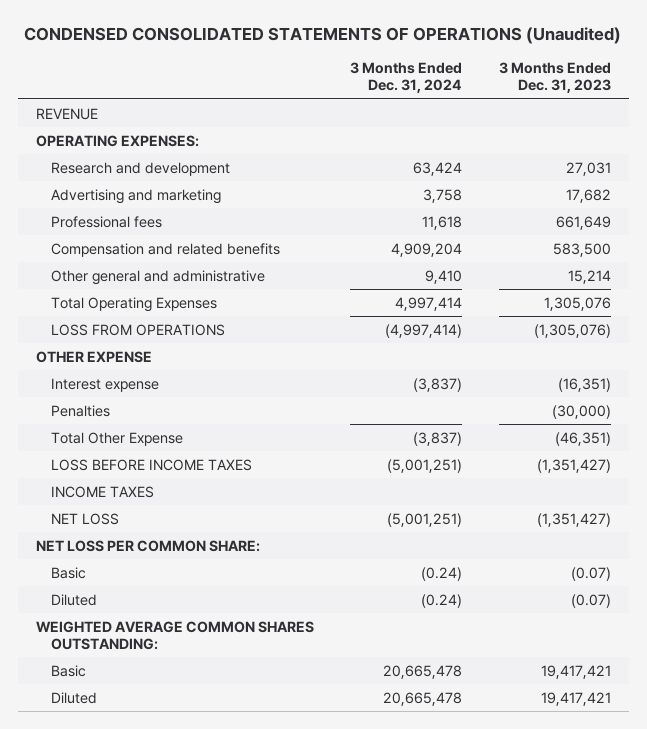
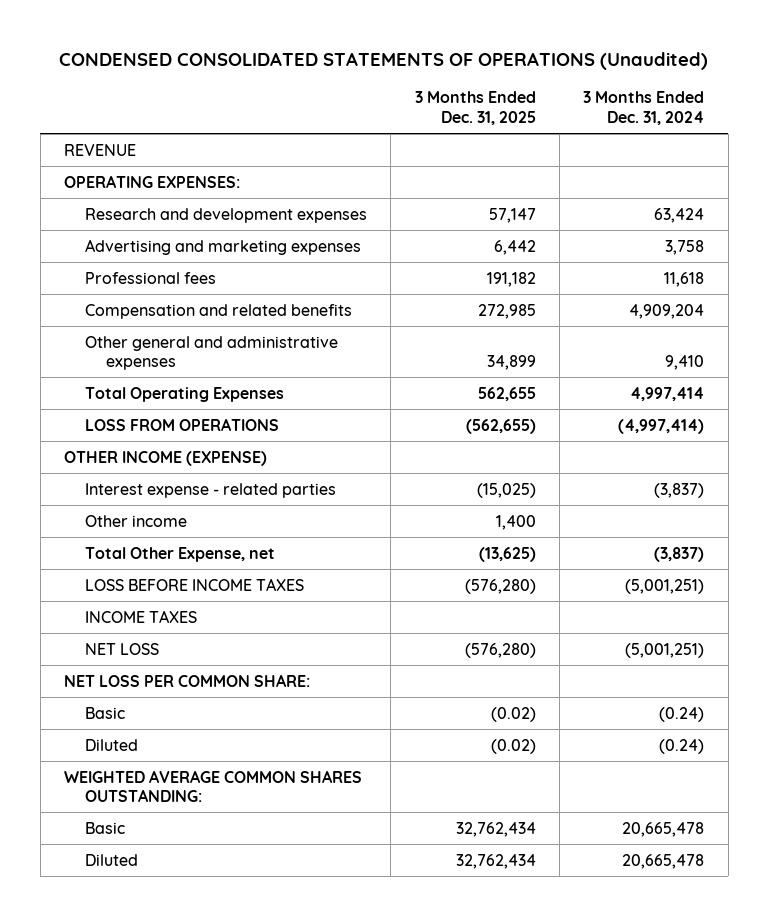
[498,62,611,94] 3 Months Ended Dec. 31, 2023 -> none
none -> [414,91,536,126] 3 Months Ended Dec. 31, 2025
[50,161,230,176] Research and development -> [85,207,368,223] Research and development expenses
[50,188,221,204] Advertising and marketing -> [85,238,362,255] Advertising and marketing expenses
[50,269,265,285] Other general and administrative -> [85,335,339,371] Other general and administrative expenses
[50,404,110,417] Penalties -> none
[35,350,152,363] OTHER EXPENSE -> [64,450,268,466] OTHER INCOME (EXPENSE)
[50,377,159,392] Interest expense -> [85,482,337,498] Interest expense - related parties
none -> [85,514,188,527] Other income
[50,431,183,446] Total Other Expense -> [85,546,276,562] Total Other Expense, net

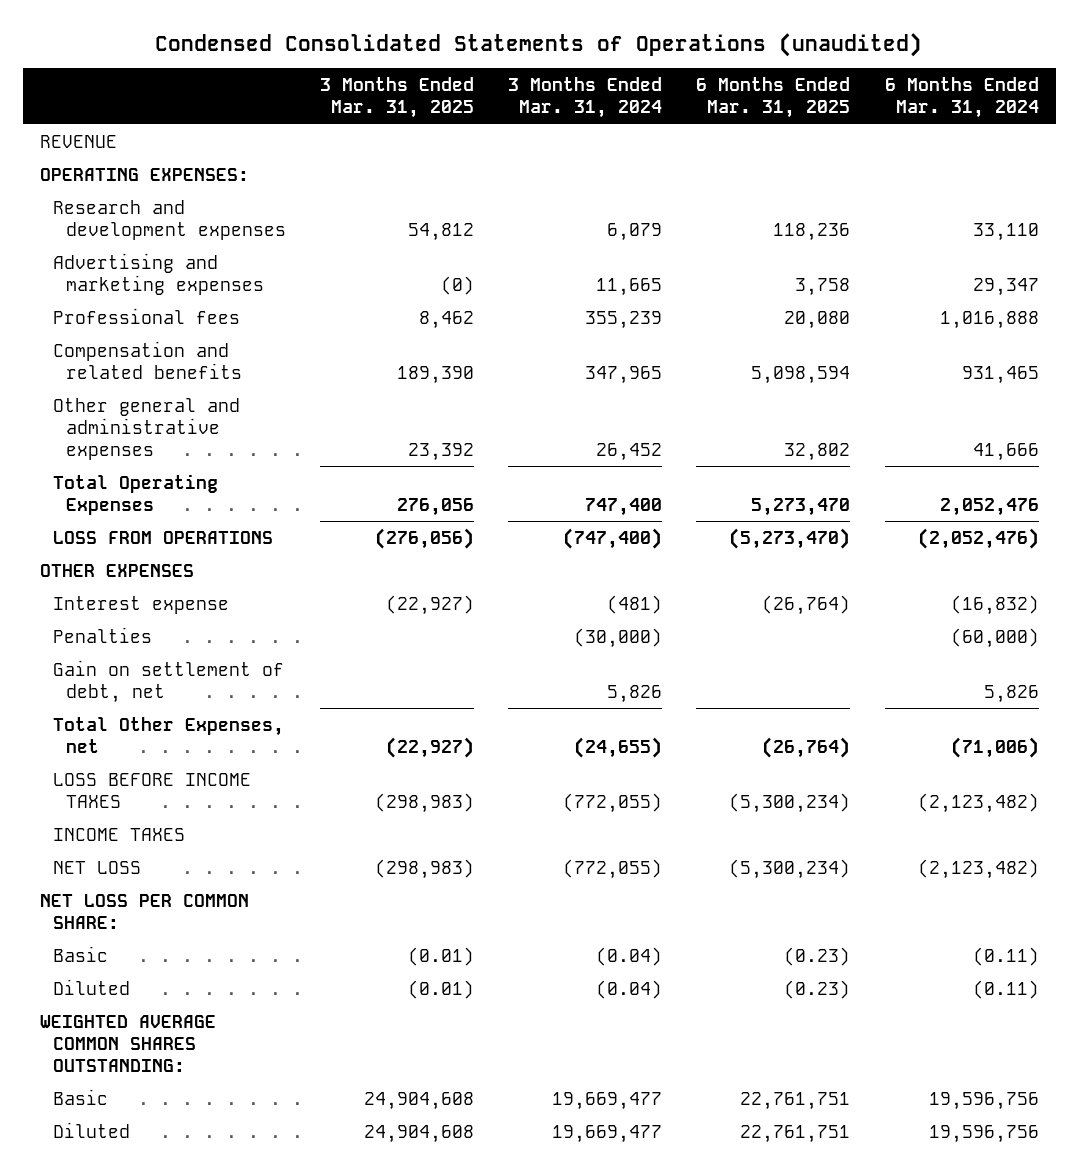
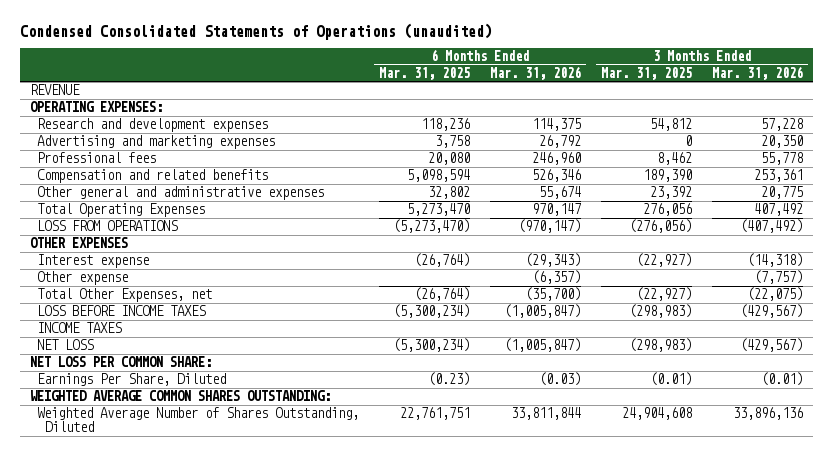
[508,77,663,119] 3 Months Ended Mar. 31, 2024 -> none
[884,77,1039,119] 6 Months Ended Mar. 31, 2024 -> none
none -> [490,65,582,80] Mar. 31, 2026
none -> [711,65,803,80] Mar. 31, 2026
[441,275,475,295] (0) -> [685,135,693,147] 0
[53,626,153,643] Penalties -> none
[53,659,285,703] Gain on settlement of debt, net -> none
none -> [37,271,129,286] Other expense
[53,945,109,962] Basic -> none
[53,978,131,995] Diluted -> [37,373,227,387] Earnings Per Share, Diluted
[53,1088,109,1105] Basic -> none
[53,1121,131,1138] Diluted -> [37,407,360,433] Weighted Average Number of Shares Outstanding, Diluted

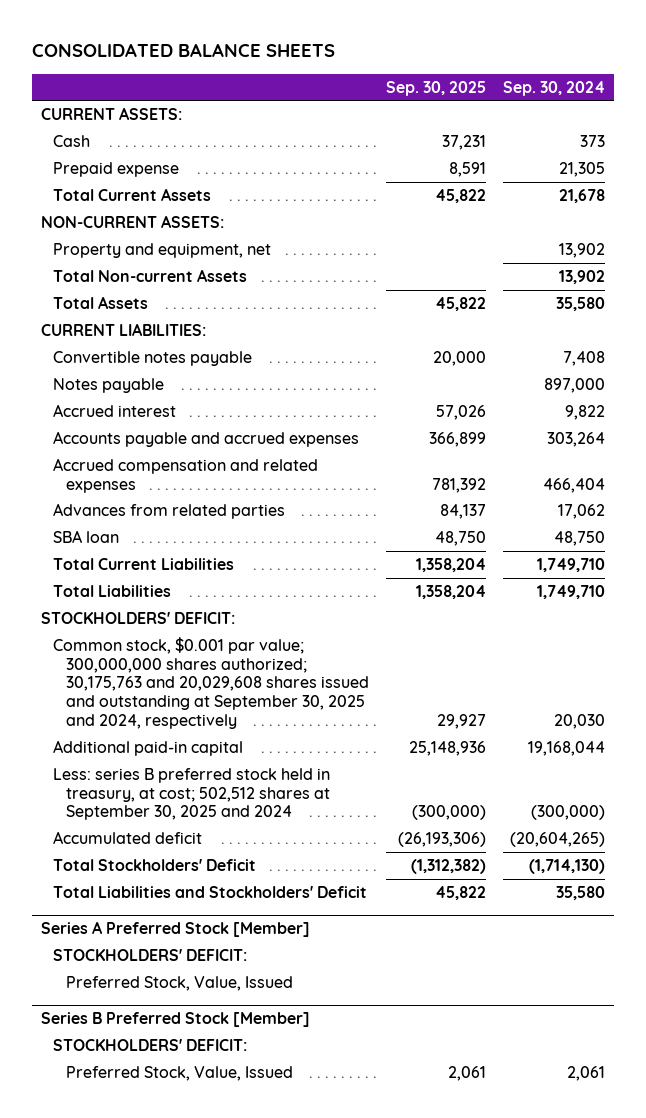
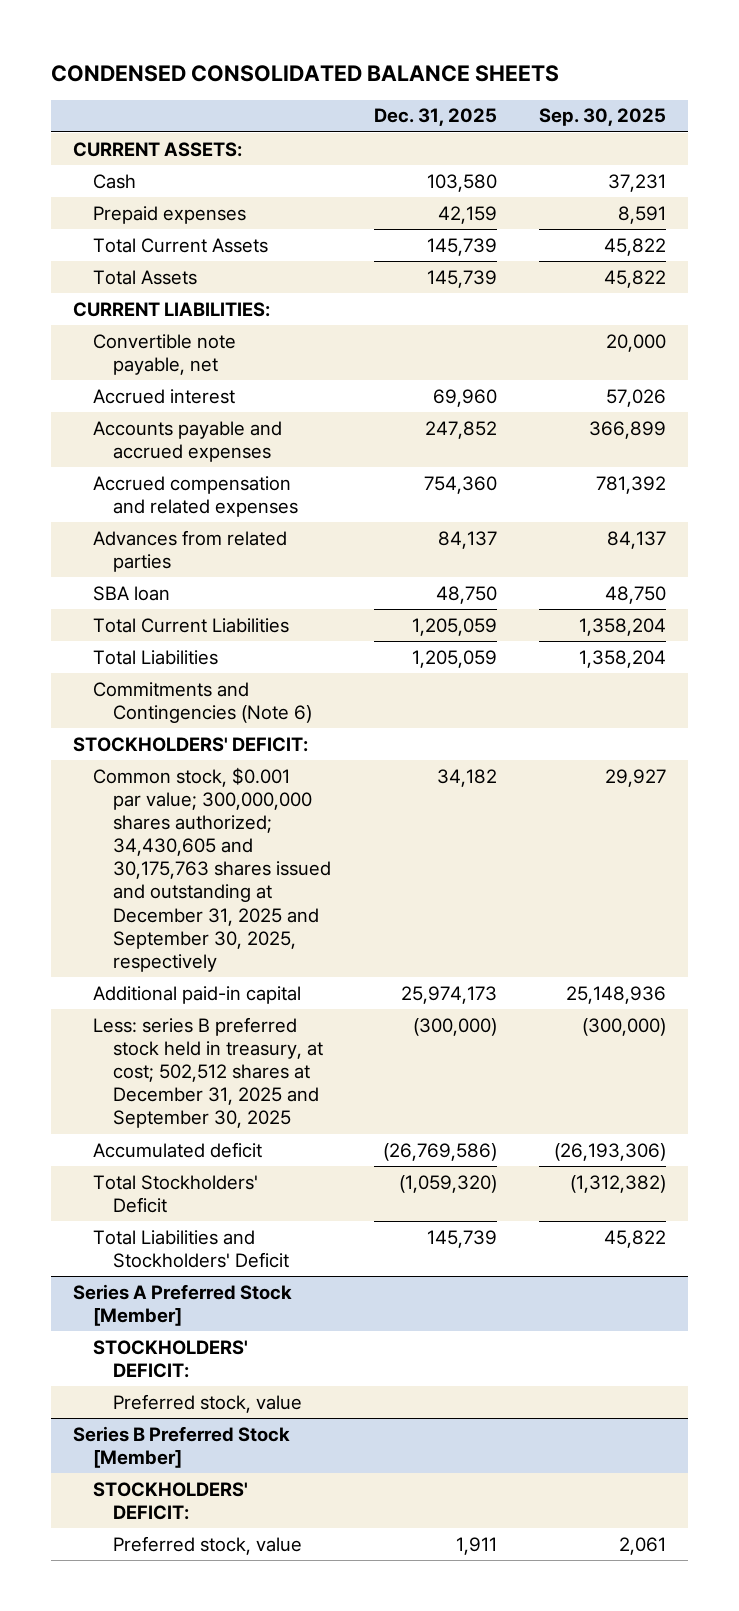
[32,43,336,58] CONSOLIDATED BALANCE SHEETS -> [51,64,560,82] CONDENSED CONSOLIDATED BALANCE SHEETS
[503,80,606,96] Sep. 30, 2024 -> none
none -> [373,108,497,127] Dec. 31, 2025
[53,162,180,178] Prepaid expense -> [92,205,246,224] Prepaid expenses
[41,215,225,229] NON-CURRENT ASSETS: -> none
[53,243,272,259] Property and equipment, net -> none
[53,269,248,283] Total Non-current Assets -> none
[53,378,165,394] Notes payable -> none
[53,351,253,367] Convertible notes payable -> [92,333,236,375] Convertible note payable, net
none -> [92,681,313,723] Commitments and Contingencies (Note 6)
[53,637,369,729] Common stock, $0.001 par value; 300,000,000 shares authorized; 30,175,763 and 20,029,608 shares issued and outstanding at September 30, 2025 and 2024, respectively -> [92,766,332,972] Common stock, $0.001 par value; 300,000,000 shares authorized; 34,430,605 and 30,175,763 shares issued and outstanding at December 31, 2025 and September 30, 2025, respectively
[53,768,331,821] Less: series B preferred stock held in treasury, at cost; 502,512 shares at September 30, 2025 and 2024 -> [92,1016,324,1129] Less: series B preferred stock held in treasury, at cost; 502,512 shares at December 31, 2025 and September 30, 2025
[65,976,293,992] Preferred Stock, Value, Issued -> [113,1393,303,1413] Preferred stock, value
[65,1066,293,1082] Preferred Stock, Value, Issued -> [113,1535,303,1555] Preferred stock, value

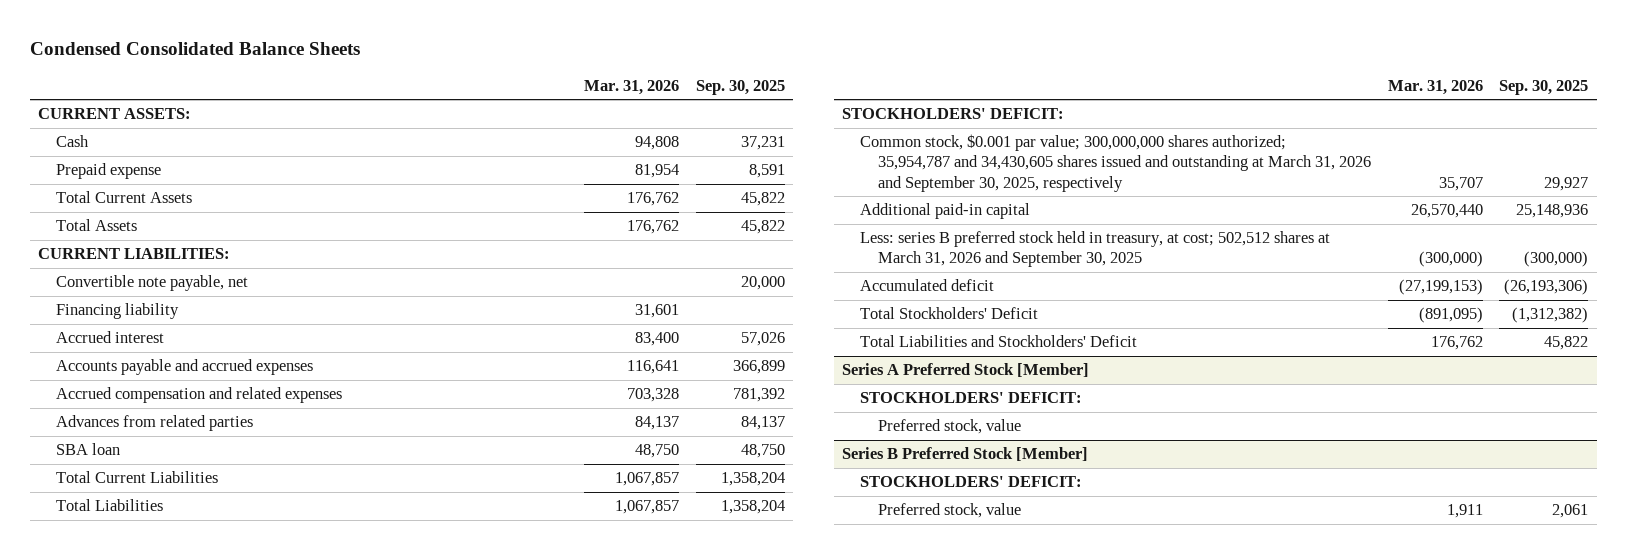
[51,64,560,82] CONDENSED CONSOLIDATED BALANCE SHEETS -> [29,42,360,56] Condensed Consolidated Balance Sheets
[373,108,497,127] Dec. 31, 2025 -> none
none -> [583,79,679,95] Mar. 31, 2026
[92,205,246,224] Prepaid expenses -> [56,163,162,180] Prepaid expense
none -> [56,303,180,320] Financing liability
[92,681,313,723] Commitments and Contingencies (Note 6) -> none
[92,766,332,972] Common stock, $0.001 par value; 300,000,000 shares authorized; 34,430,605 and 30,175,763 shares issued and outstanding at December 31, 2025 and September 30, 2025, respectively -> [860,134,1371,192] Common stock, $0.001 par value; 300,000,000 shares authorized; 35,954,787 and 34,430,605 shares issued and outstanding at March 31, 2026 and September 30, 2025, respectively
[92,1016,324,1129] Less: series B preferred stock held in treasury, at cost; 502,512 shares at December 31, 2025 and September 30, 2025 -> [860,231,1331,268] Less: series B preferred stock held in treasury, at cost; 502,512 shares at March 31, 2026 and September 30, 2025

